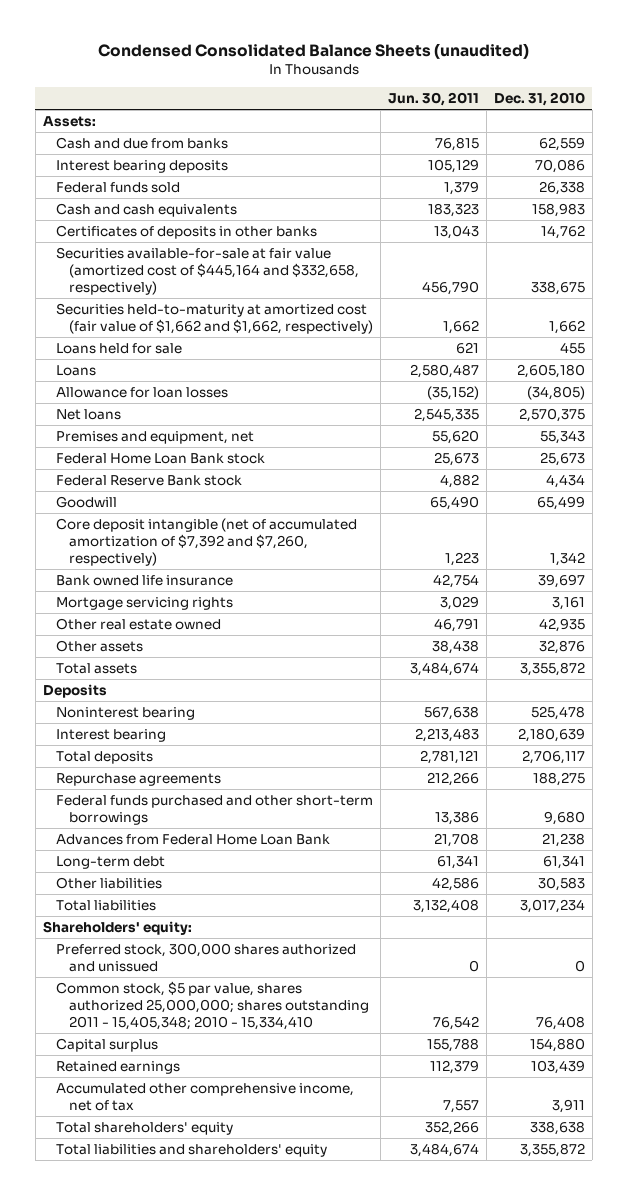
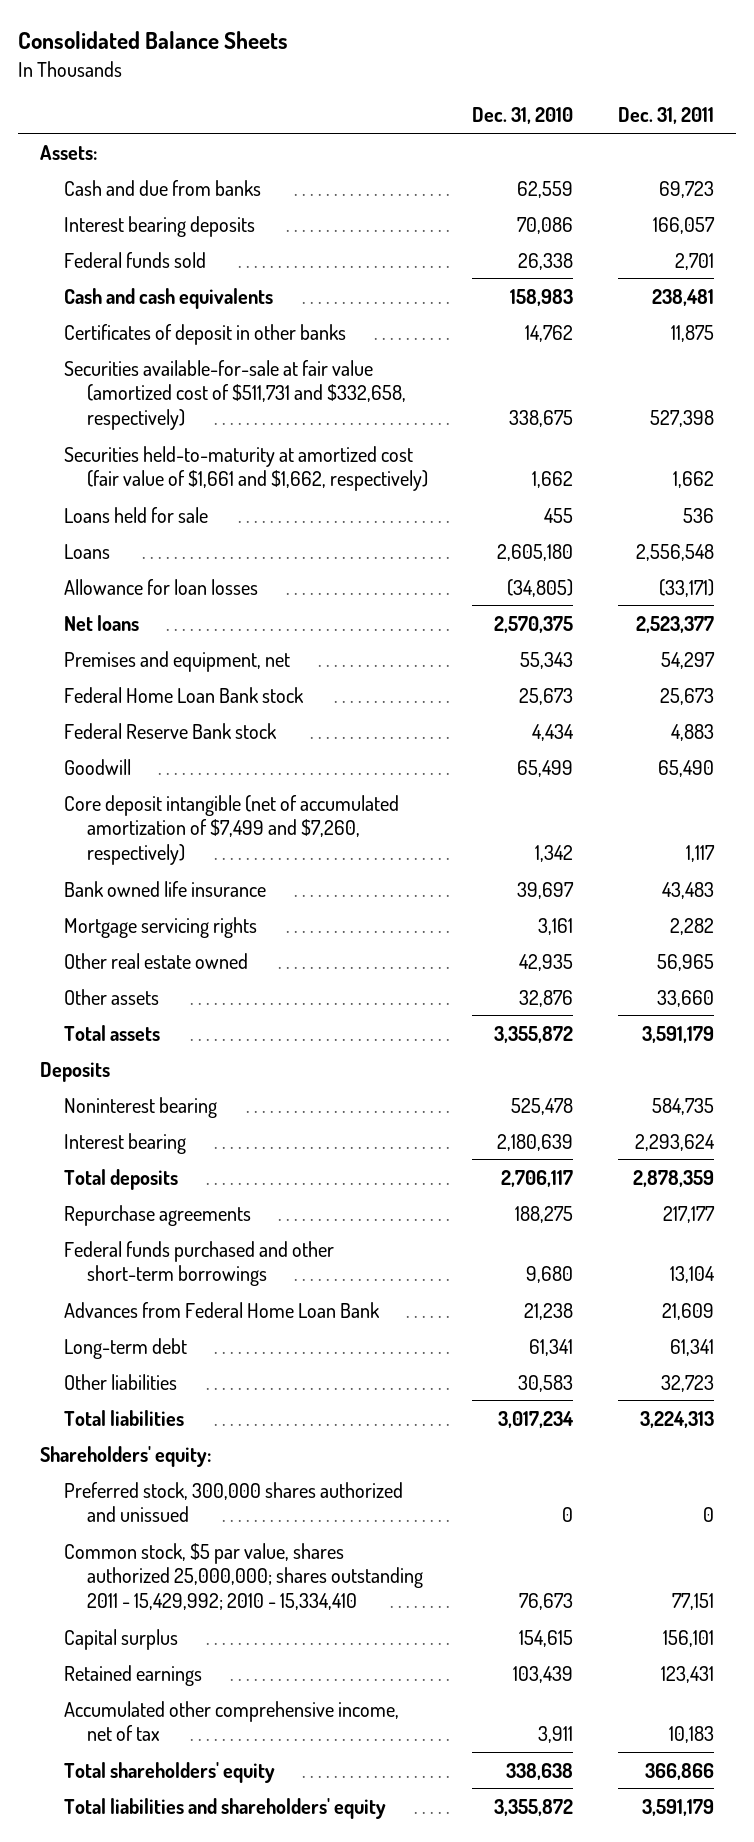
[97,42,529,59] Condensed Consolidated Balance Sheets (unaudited) -> [18,31,289,50] Consolidated Balance Sheets
[387,91,479,106] Jun. 30, 2011 -> none
none -> [617,107,714,125] Dec. 31, 2011
[55,225,317,240] Certificates of deposits in other banks -> [63,323,346,345] Certificates of deposit in other banks
[55,247,359,296] Securities available-for-sale at fair value (amortized cost of $445,164 and $332,658, respectively) -> [63,359,406,431] Securities available-for-sale at fair value (amortized cost of $511,731 and $332,658, respectively)
[55,303,373,335] Securities held-to-maturity at amortized cost (fair value of $1,662 and $1,662, respectively) -> [63,445,428,492] Securities held-to-maturity at amortized cost (fair value of $1,661 and $1,662, respectively)
[55,518,357,567] Core deposit intangible (net of accumulated amortization of $7,392 and $7,260, respectively) -> [63,794,399,866] Core deposit intangible (net of accumulated amortization of $7,499 and $7,260, respectively)
[55,981,369,1031] Common stock, $5 par value, shares authorized 25,000,000; shares outstanding 2011 - 15,405,348; 2010 - 15,334,410 -> [63,1542,423,1611] Common stock, $5 par value, shares authorized 25,000,000; shares outstanding 2011 - 15,429,992; 2010 - 15,334,410
[535,1016,585,1031] 76,408 -> [519,1593,574,1611] 76,673
[529,1038,585,1053] 154,880 -> [519,1629,574,1647] 154,615

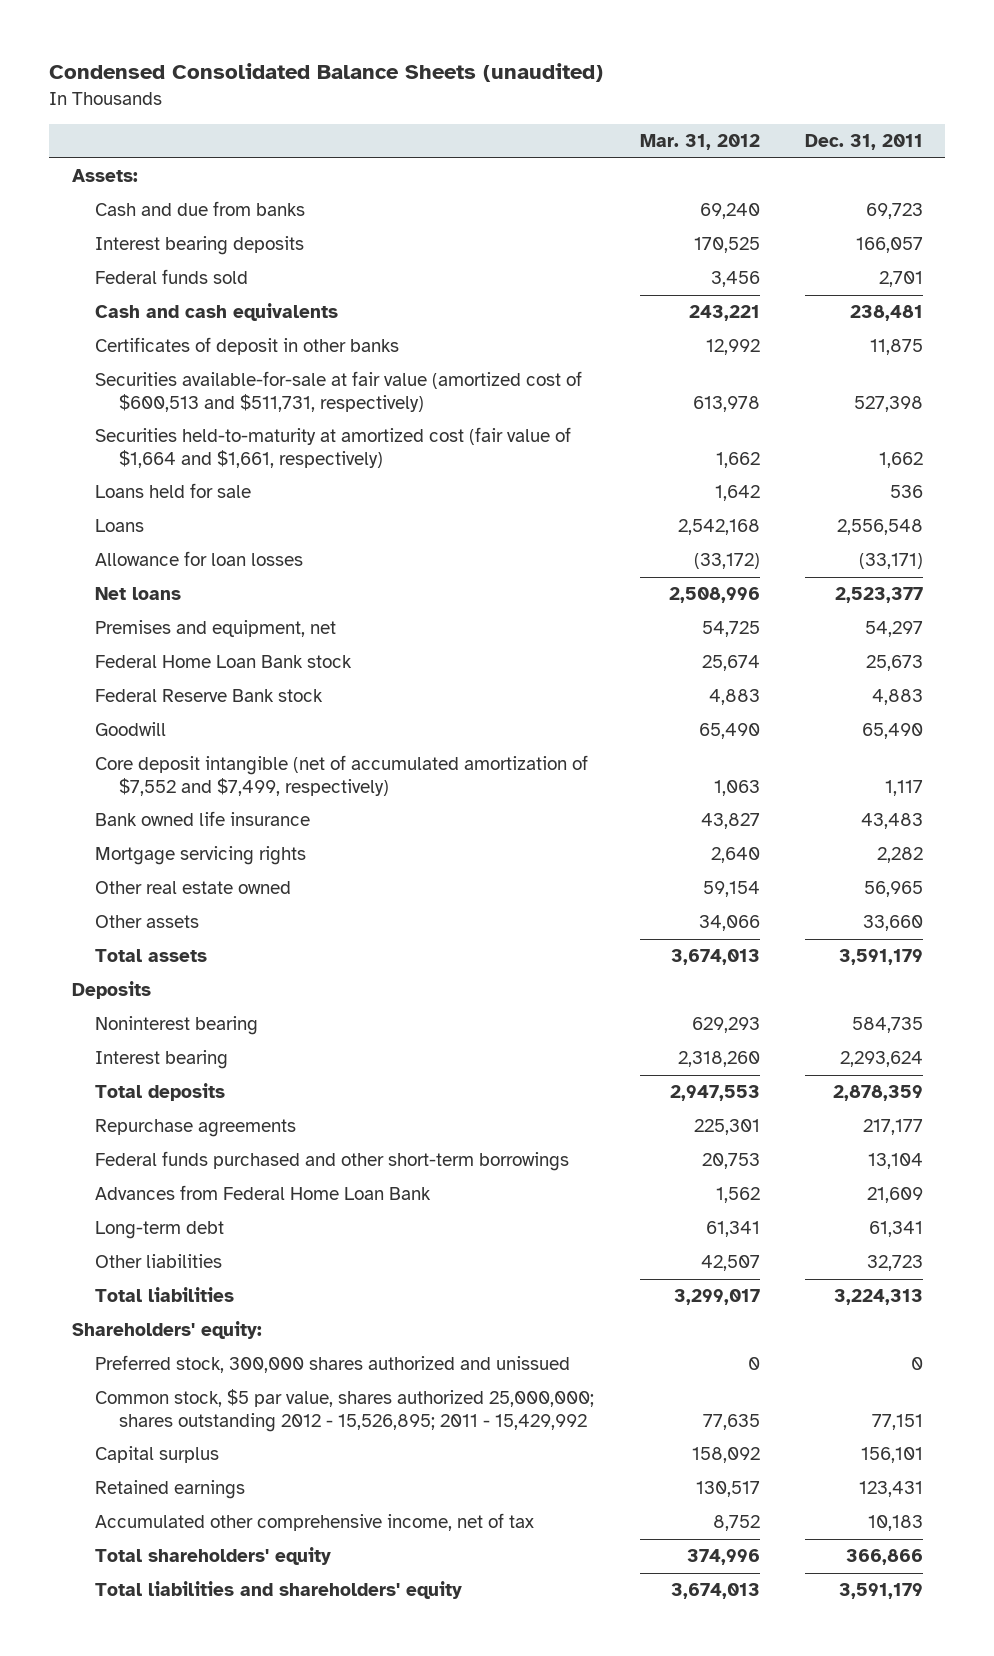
[18,31,289,50] Consolidated Balance Sheets -> [49,62,604,82] Condensed Consolidated Balance Sheets (unaudited)
[472,107,574,125] Dec. 31, 2010 -> none
none -> [639,134,760,151] Mar. 31, 2012
[63,359,406,431] Securities available-for-sale at fair value (amortized cost of $511,731 and $332,658, respectively) -> [95,371,583,412] Securities available-for-sale at fair value (amortized cost of $600,513 and $511,731, respectively)
[63,445,428,492] Securities held-to-maturity at amortized cost (fair value of $1,661 and $1,662, respectively) -> [95,427,572,468] Securities held-to-maturity at amortized cost (fair value of $1,664 and $1,661, respectively)
[63,794,399,866] Core deposit intangible (net of accumulated amortization of $7,499 and $7,260, respectively) -> [95,755,589,796] Core deposit intangible (net of accumulated amortization of $7,552 and $7,499, respectively)
[63,1542,423,1611] Common stock, $5 par value, shares authorized 25,000,000; shares outstanding 2011 - 15,429,992; 2010 - 15,334,410 -> [95,1389,595,1432] Common stock, $5 par value, shares authorized 25,000,000; shares outstanding 2012 - 15,526,895; 2011 - 15,429,992

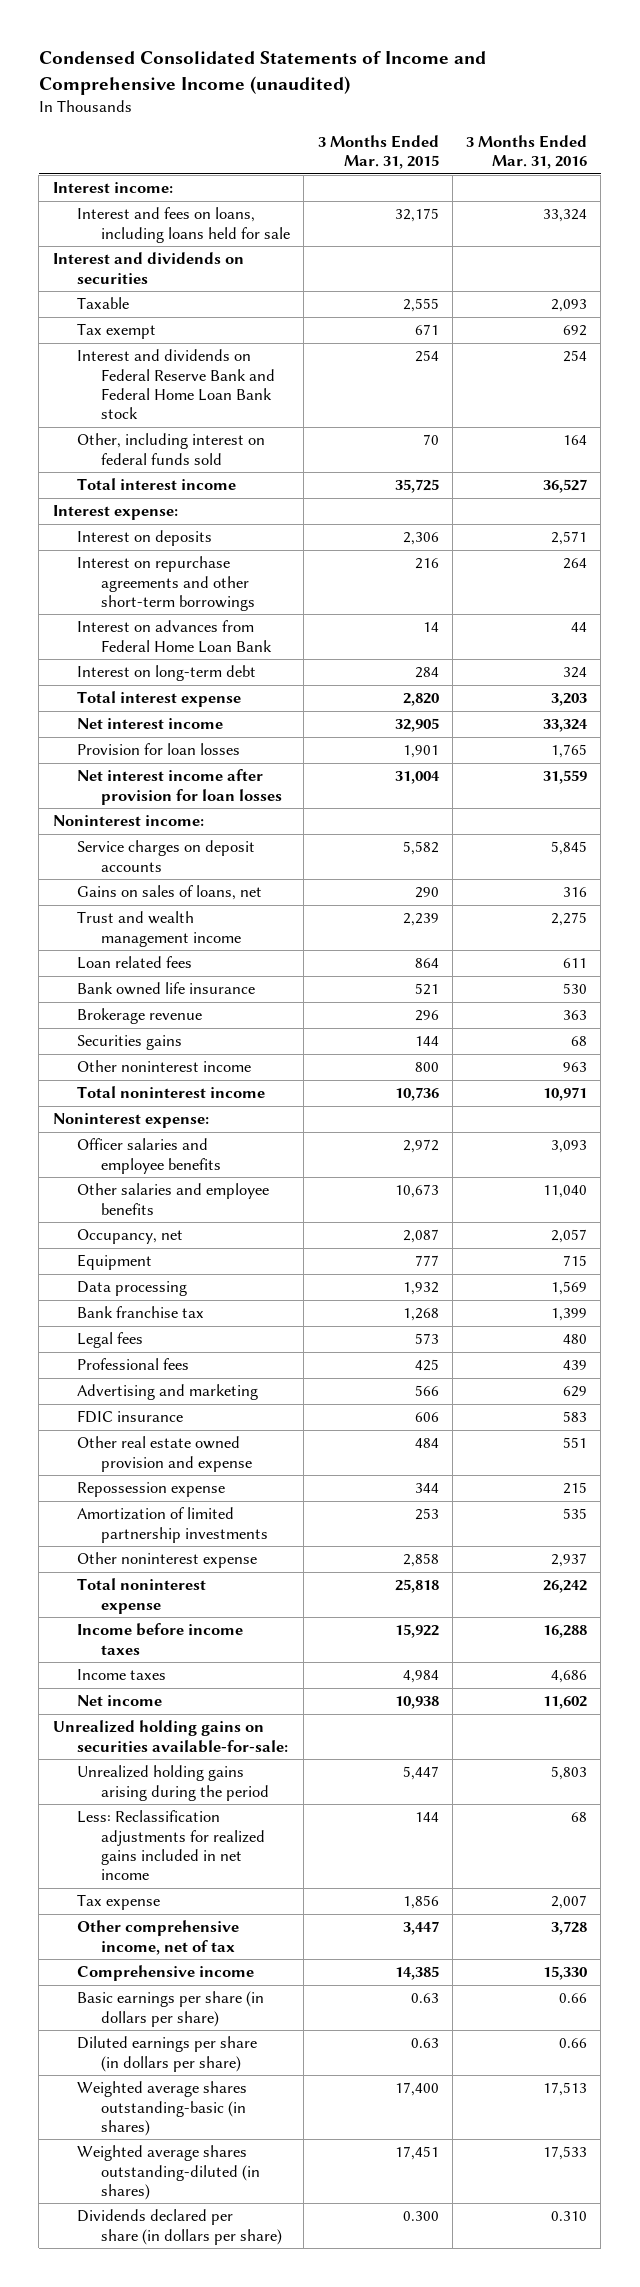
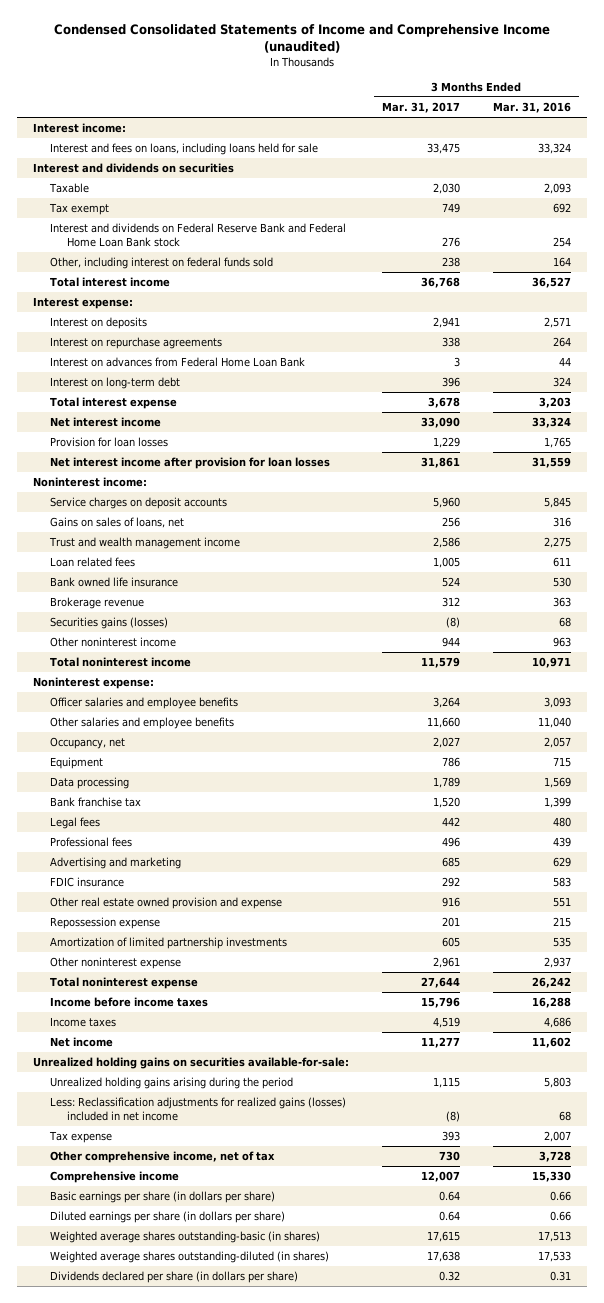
[317,134,439,170] 3 Months Ended Mar. 31, 2015 -> none
none -> [381,102,460,114] Mar. 31, 2017
[76,556,256,611] Interest on repurchase agreements and other short-term borrowings -> [49,337,222,350] Interest on repurchase agreements
[76,1035,182,1051] Securities gains -> [49,617,168,630] Securities gains (losses)
[76,1810,266,1881] Less: Reclassification adjustments for realized gains included in net income -> [49,1097,346,1121] Less: Reclassification adjustments for realized gains (losses) included in net income
[550,2211,587,2222] 0.310 -> [549,1271,571,1282] 0.31

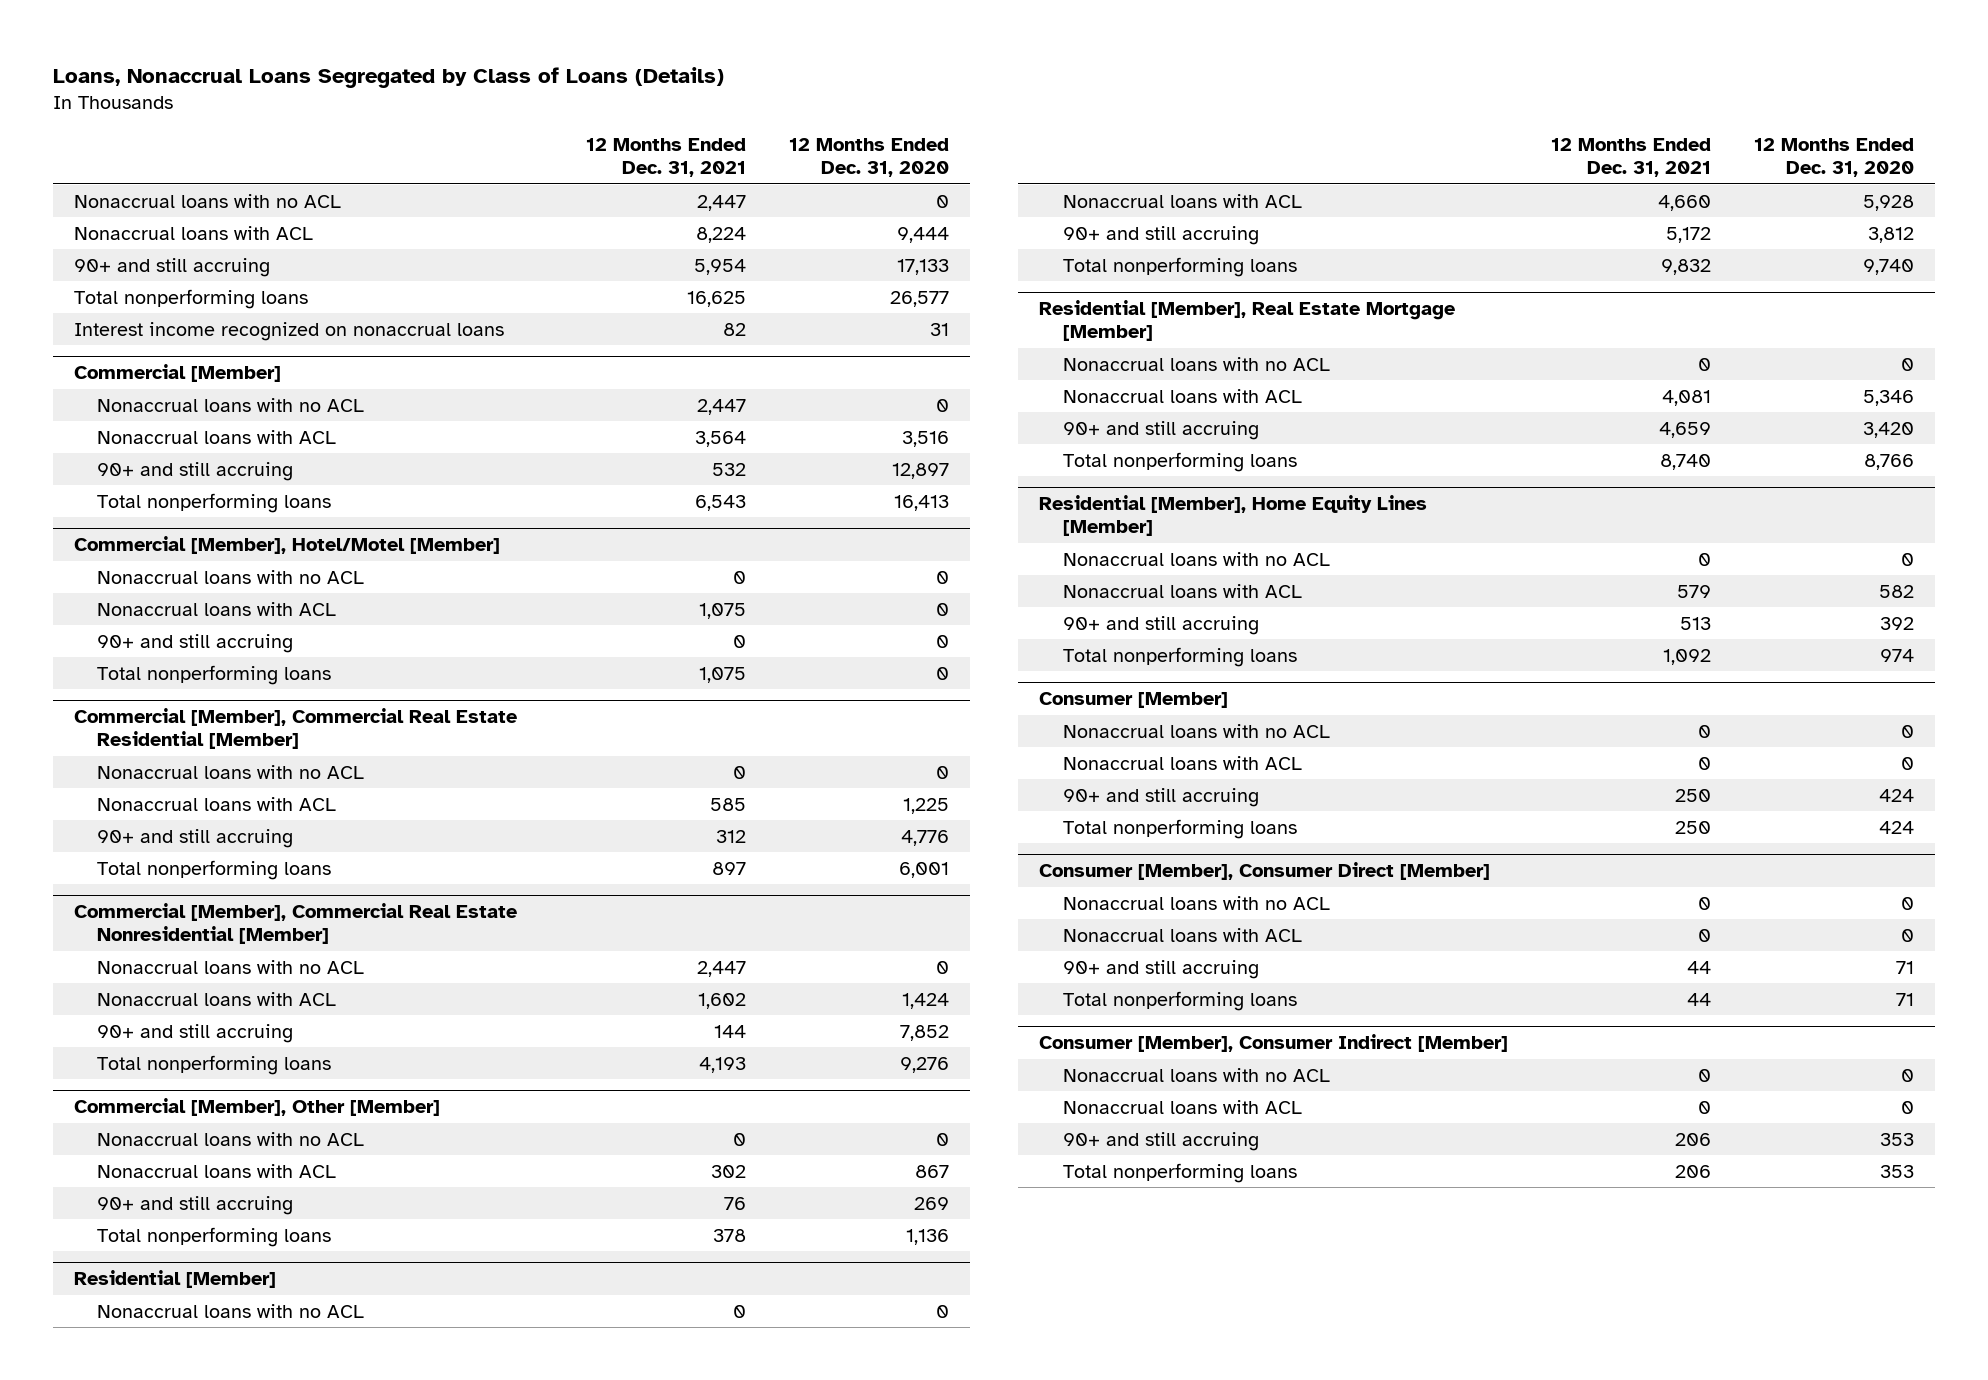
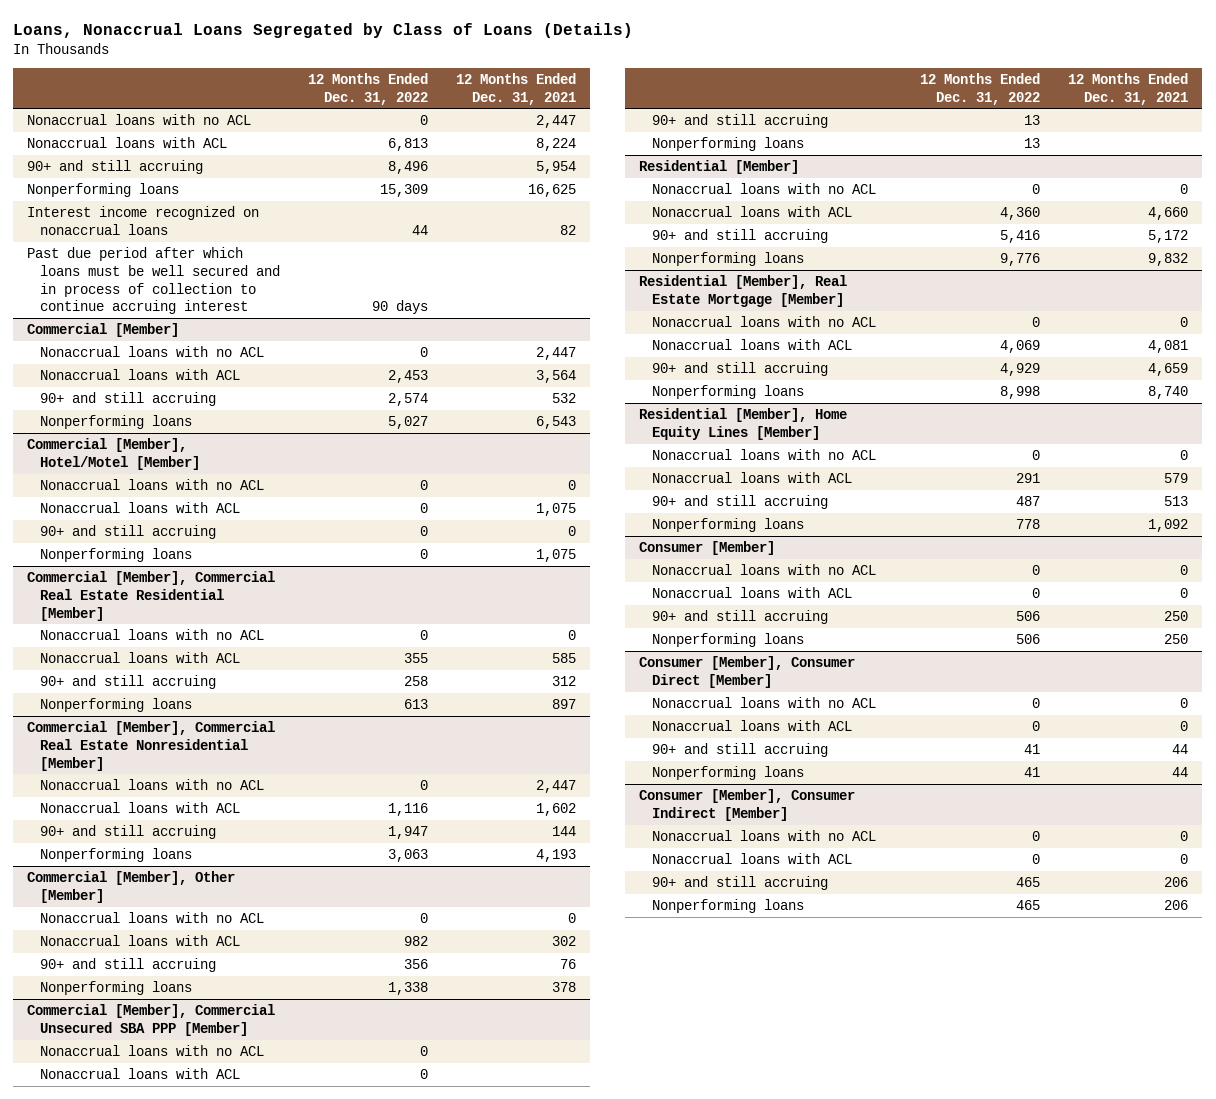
[788,137,949,178] 12 Months Ended Dec. 31, 2020 -> none
none -> [307,72,428,105] 12 Months Ended Dec. 31, 2022
[74,288,309,309] Total nonperforming loans -> [27,183,180,198] Nonperforming loans
none -> [27,247,280,315] Past due period after which loans must be well secured and in process of collection to continue accruing interest
[97,492,332,513] Total nonperforming loans -> [39,415,192,430] Nonperforming loans
[97,664,332,685] Total nonperforming loans -> [39,548,192,563] Nonperforming loans
[97,859,332,880] Total nonperforming loans -> [39,698,192,713] Nonperforming loans
[97,1054,332,1075] Total nonperforming loans -> [39,848,192,863] Nonperforming loans
[97,1226,332,1247] Total nonperforming loans -> [39,981,192,996] Nonperforming loans
none -> [27,1004,276,1036] Commercial [Member], Commercial Unsecured SBA PPP [Member]
none -> [39,1045,264,1057] Nonaccrual loans with no ACL
none -> [39,1068,240,1080] Nonaccrual loans with ACL
none -> [651,114,828,129] 90+ and still accruing
none -> [651,137,804,152] Nonperforming loans
[1062,256,1297,277] Total nonperforming loans -> [651,252,804,267] Nonperforming loans
[1062,451,1297,472] Total nonperforming loans -> [651,385,804,400] Nonperforming loans
[1062,646,1297,667] Total nonperforming loans -> [651,518,804,533] Nonperforming loans
[1062,818,1297,839] Total nonperforming loans -> [651,633,804,648] Nonperforming loans
[1062,990,1297,1011] Total nonperforming loans -> [651,766,804,781] Nonperforming loans
[1062,1162,1297,1183] Total nonperforming loans -> [651,899,804,914] Nonperforming loans

